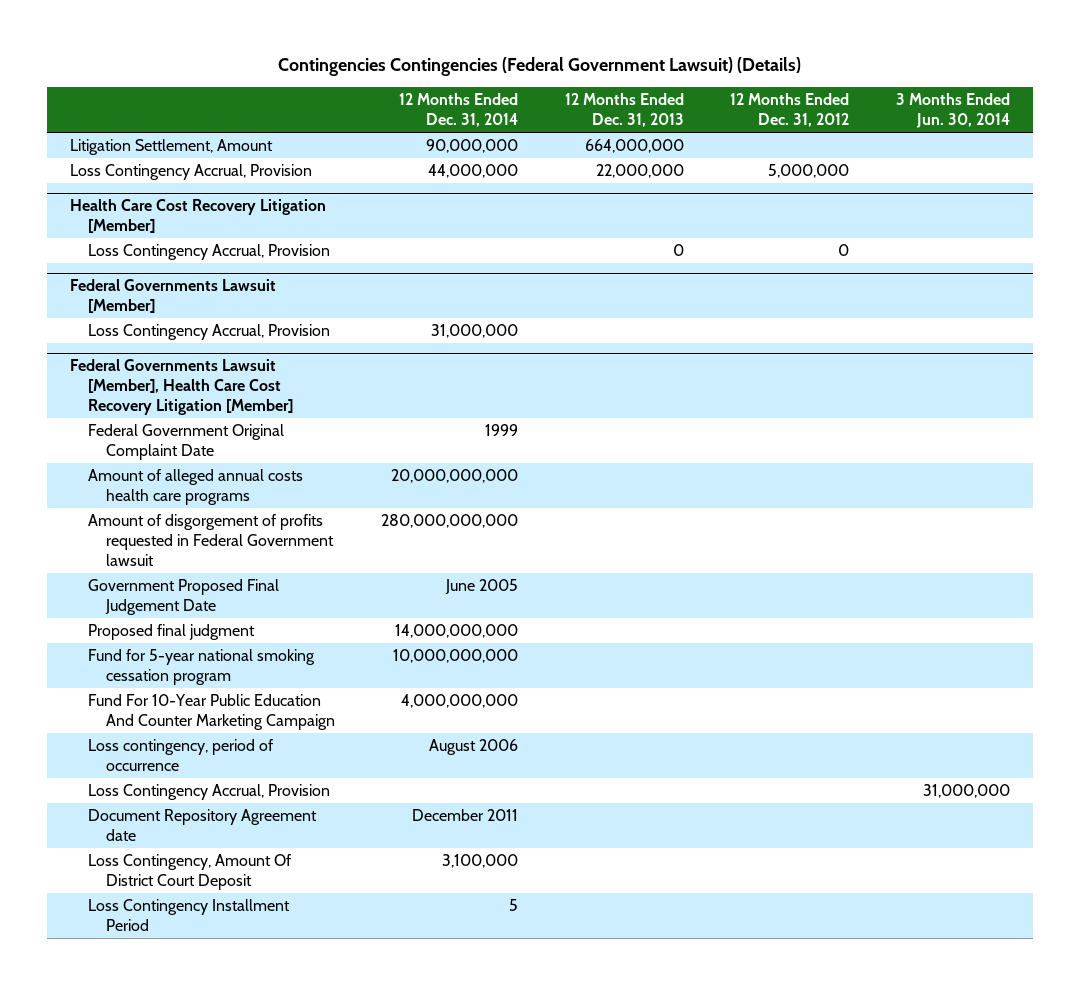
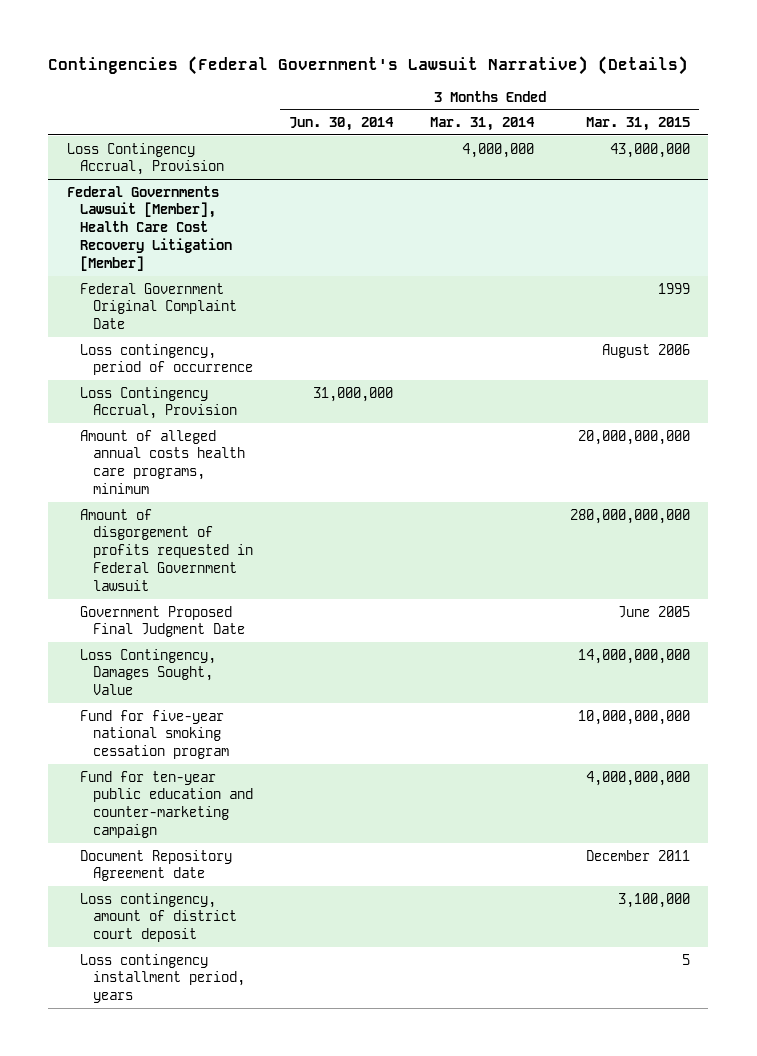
[277,57,801,77] Contingencies Contingencies (Federal Government Lawsuit) (Details) -> [48,56,689,76] Contingencies (Federal Government's Lawsuit Narrative) (Details)
[399,92,519,128] 12 Months Ended Dec. 31, 2014 -> none
[564,92,684,128] 12 Months Ended Dec. 31, 2013 -> none
[730,92,850,128] 12 Months Ended Dec. 31, 2012 -> none
none -> [429,117,535,132] Mar. 31, 2014
none -> [586,117,691,132] Mar. 31, 2015
[69,138,273,155] Litigation Settlement, Amount -> none
[69,199,326,234] Health Care Cost Recovery Litigation [Member] -> none
[87,243,330,260] Loss Contingency Accrual, Provision -> none
[69,279,276,314] Federal Governments Lawsuit [Member] -> none
[87,323,330,340] Loss Contingency Accrual, Provision -> none
[87,468,303,506] Amount of alleged annual costs health care programs -> none
[87,578,279,616] Government Proposed Final Judgement Date -> none
[87,623,255,640] Proposed final judgment -> none
[87,648,315,686] Fund for 5-year national smoking cessation program -> none
[87,693,335,731] Fund For 10-Year Public Education And Counter Marketing Campaign -> none
none -> [79,429,245,495] Amount of alleged annual costs health care programs, minimum
[87,513,334,567] Amount of disgorgement of profits requested in Federal Government lawsuit -> [79,508,253,592] Amount of disgorgement of profits requested in Federal Government lawsuit
none -> [79,605,245,638] Government Proposed Final Judgment Date
none -> [79,648,216,696] Loss Contingency, Damages Sought, Value
none -> [79,709,229,760] Fund for five-year national smoking cessation program
none -> [79,770,253,839] Fund for ten-year public education and counter-marketing campaign
[87,853,292,891] Loss Contingency, Amount Of District Court Deposit -> [79,892,237,943] Loss contingency, amount of district court deposit
[87,898,290,932] Loss Contingency Installment Period -> [79,953,245,1004] Loss contingency installment period, years

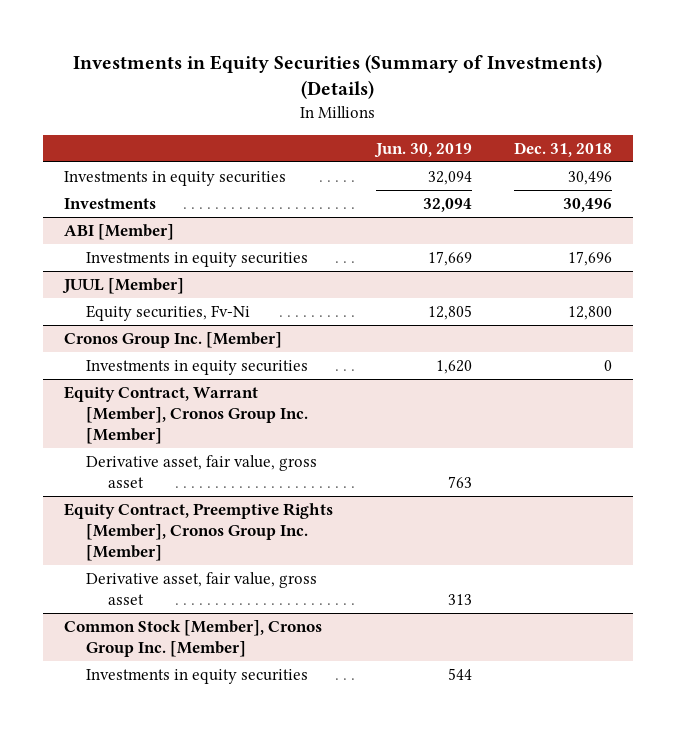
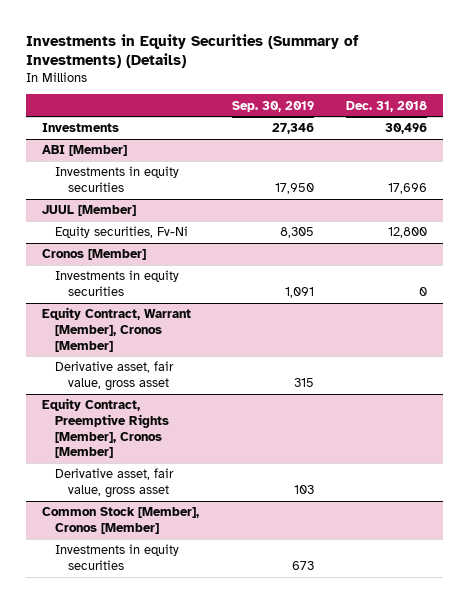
[373,142,472,158] Jun. 30, 2019 -> none
none -> [231,100,314,112] Sep. 30, 2019
[64,171,287,187] Investments in equity securities -> none
[64,332,283,349] Cronos Group Inc. [Member] -> [42,249,147,261] Cronos [Member]
[64,386,309,445] Equity Contract, Warrant [Member], Cronos Group Inc. [Member] -> [42,307,192,352] Equity Contract, Warrant [Member], Cronos [Member]
[64,503,334,562] Equity Contract, Preemptive Rights [Member], Cronos Group Inc. [Member] -> [42,398,170,459] Equity Contract, Preemptive Rights [Member], Cronos [Member]
[64,620,323,658] Common Stock [Member], Cronos Group Inc. [Member] -> [42,507,200,534] Common Stock [Member], Cronos [Member]

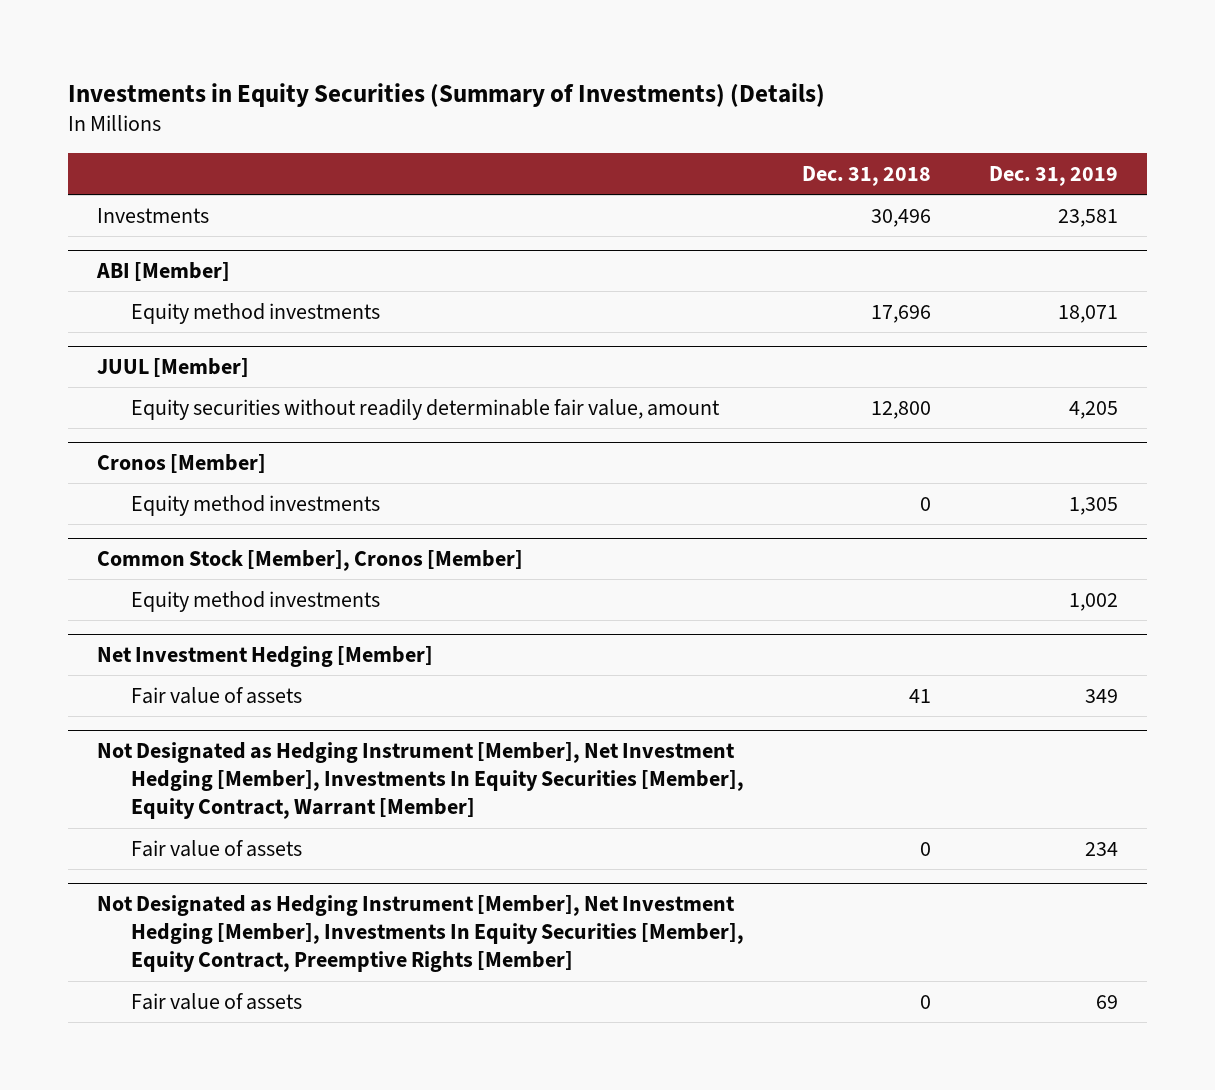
[231,100,314,112] Sep. 30, 2019 -> none
none -> [988,165,1118,186] Dec. 31, 2019
[55,166,180,192] Investments in equity securities -> [130,302,380,324] Equity method investments
[55,226,189,239] Equity securities, Fv-Ni -> [130,398,720,420] Equity securities without readily determinable fair value, amount
[42,307,192,352] Equity Contract, Warrant [Member], Cronos [Member] -> none
[55,361,175,391] Derivative asset, fair value, gross asset -> none
[42,398,170,459] Equity Contract, Preemptive Rights [Member], Cronos [Member] -> none
[55,468,175,498] Derivative asset, fair value, gross asset -> none
[55,270,180,296] Investments in equity securities -> [130,494,380,516] Equity method investments
[55,544,180,570] Investments in equity securities -> [130,590,380,612] Equity method investments
none -> [96,645,433,667] Net Investment Hedging [Member]
none -> [130,686,302,704] Fair value of assets
none -> [96,741,744,820] Not Designated as Hedging Instrument [Member], Net Investment Hedging [Member], Investments In Equity Securities [Member], Equity Contract, Warrant [Member]
none -> [130,839,302,857] Fair value of assets
none -> [96,894,744,973] Not Designated as Hedging Instrument [Member], Net Investment Hedging [Member], Investments In Equity Securities [Member], Equity Contract, Preemptive Rights [Member]
none -> [130,992,302,1010] Fair value of assets

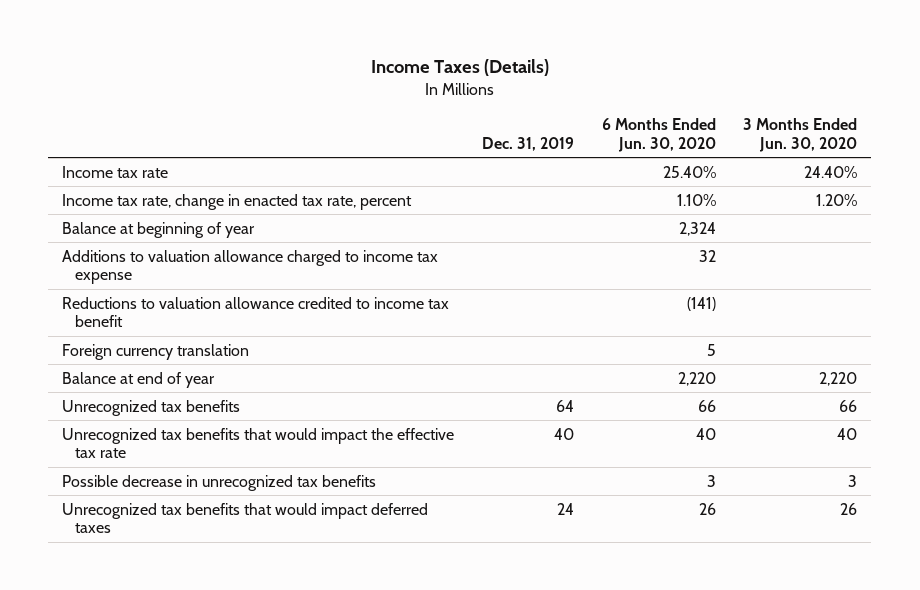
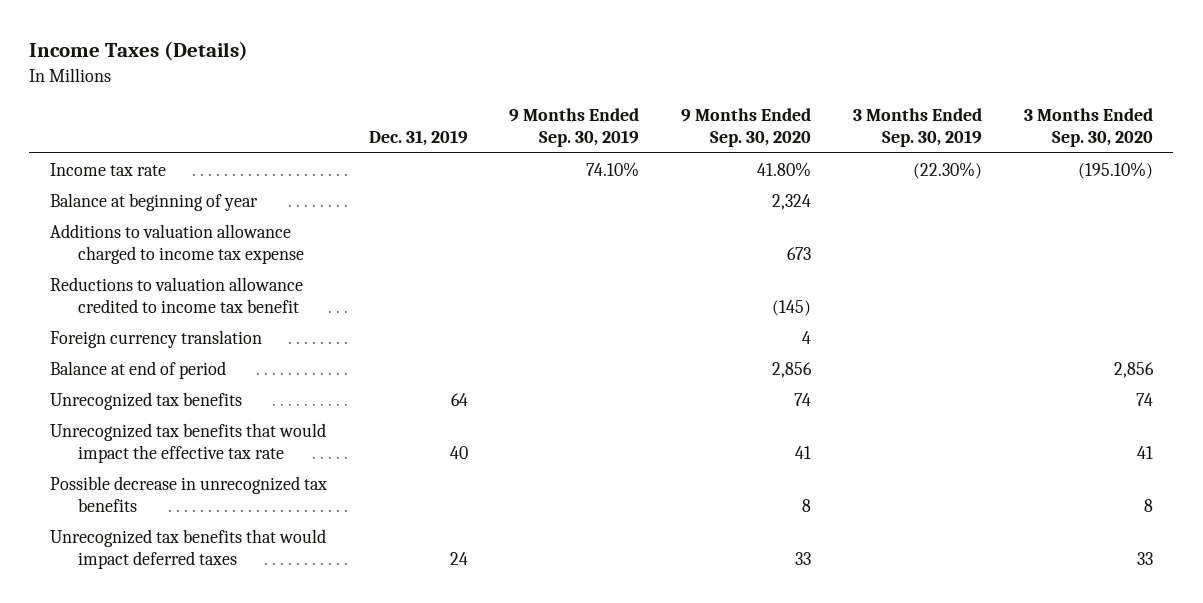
[601,118,716,152] 6 Months Ended Jun. 30, 2020 -> none
[743,118,858,152] 3 Months Ended Jun. 30, 2020 -> none
none -> [509,108,640,148] 9 Months Ended Sep. 30, 2019
none -> [681,108,812,148] 9 Months Ended Sep. 30, 2020
none -> [852,108,982,148] 3 Months Ended Sep. 30, 2019
none -> [1023,108,1153,148] 3 Months Ended Sep. 30, 2020
[62,193,413,210] Income tax rate, change in enacted tax rate, percent -> none
[62,371,216,388] Balance at end of year -> [50,360,227,379] Balance at end of period

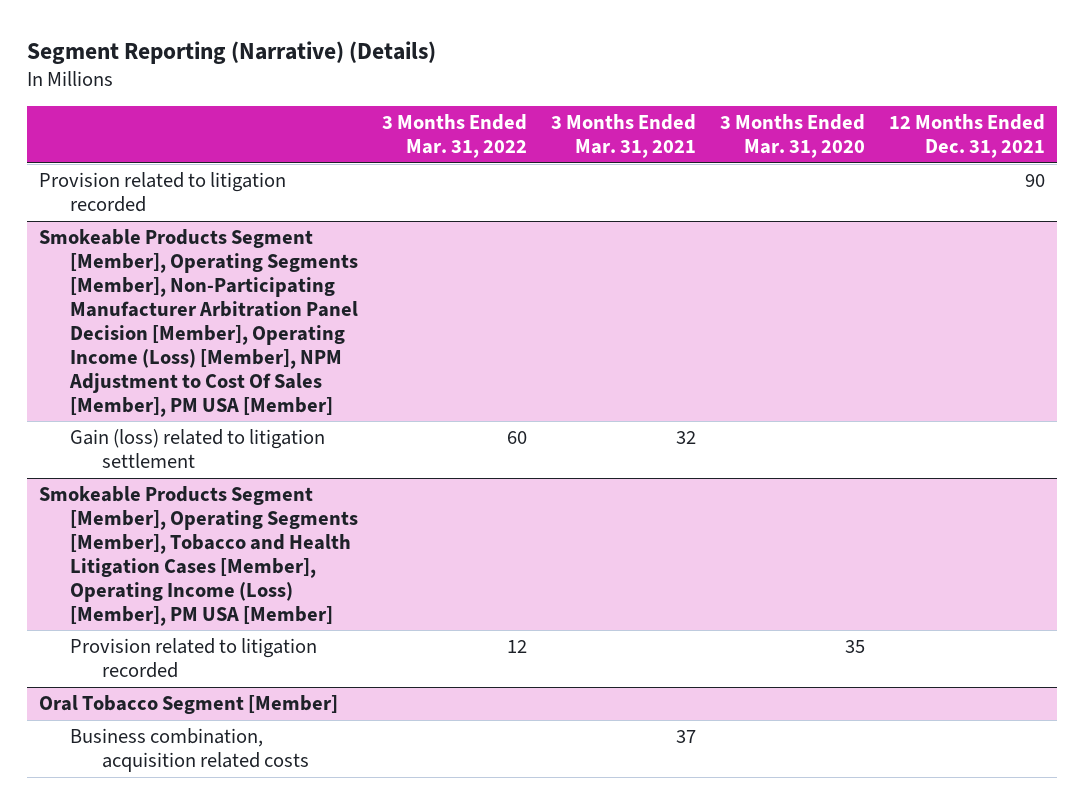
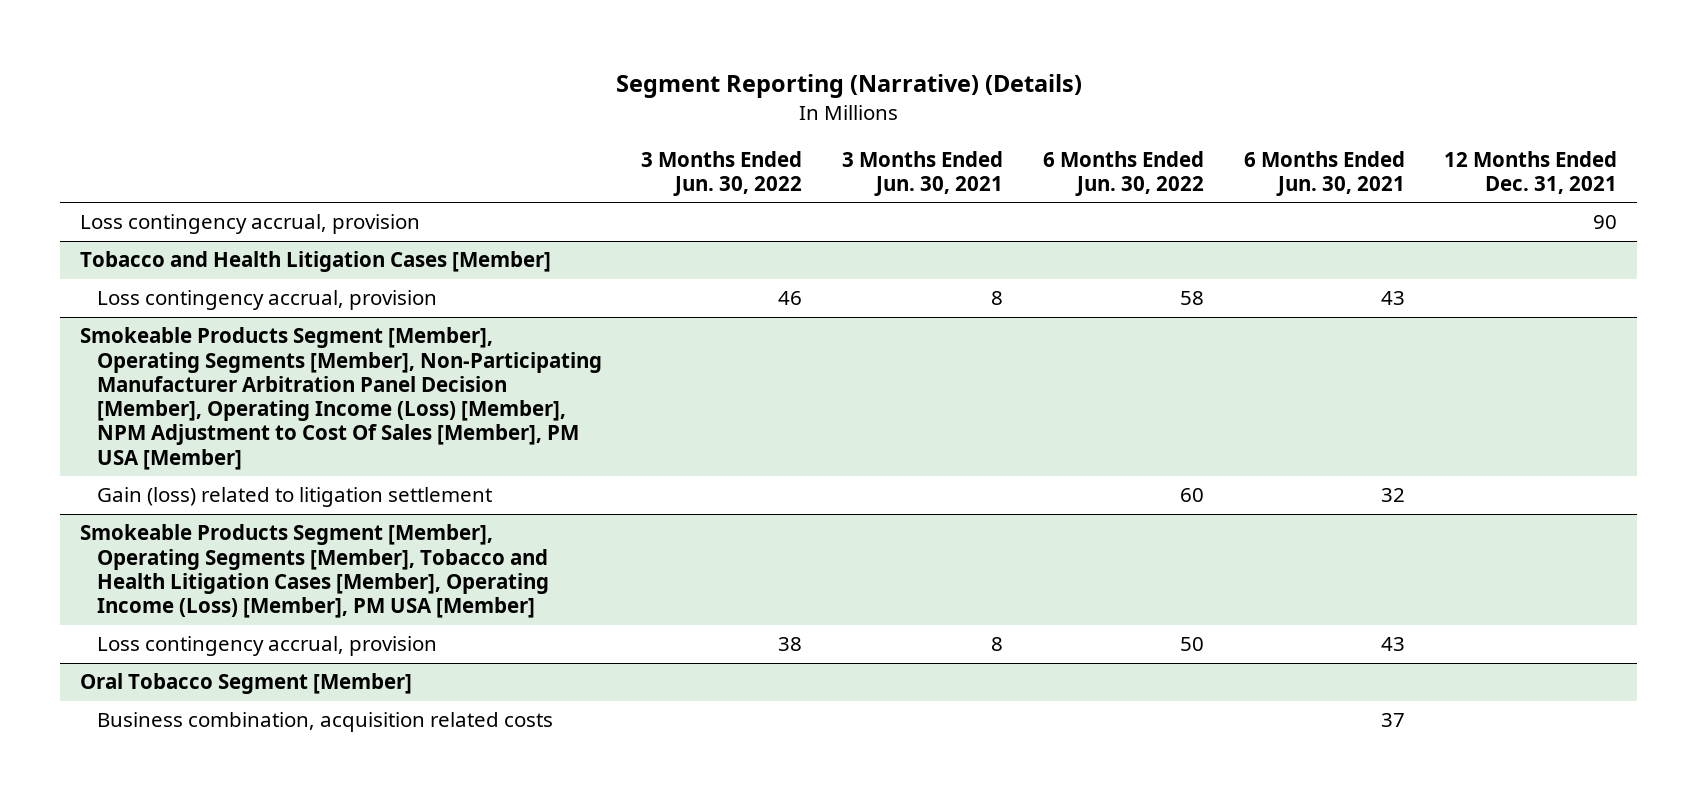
[382,114,528,159] 3 Months Ended Mar. 31, 2022 -> none
[551,114,697,159] 3 Months Ended Mar. 31, 2021 -> none
[720,114,866,159] 3 Months Ended Mar. 31, 2020 -> none
none -> [641,150,803,196] 3 Months Ended Jun. 30, 2022
none -> [842,150,1004,196] 3 Months Ended Jun. 30, 2021
none -> [1042,150,1204,196] 6 Months Ended Jun. 30, 2022
none -> [1243,150,1405,196] 6 Months Ended Jun. 30, 2021
[39,172,287,212] Provision related to litigation recorded -> [79,214,420,235] Loss contingency accrual, provision
none -> [79,251,551,273] Tobacco and Health Litigation Cases [Member]
none -> [96,290,437,311] Loss contingency accrual, provision
[70,638,318,678] Provision related to litigation recorded -> [96,636,437,657] Loss contingency accrual, provision

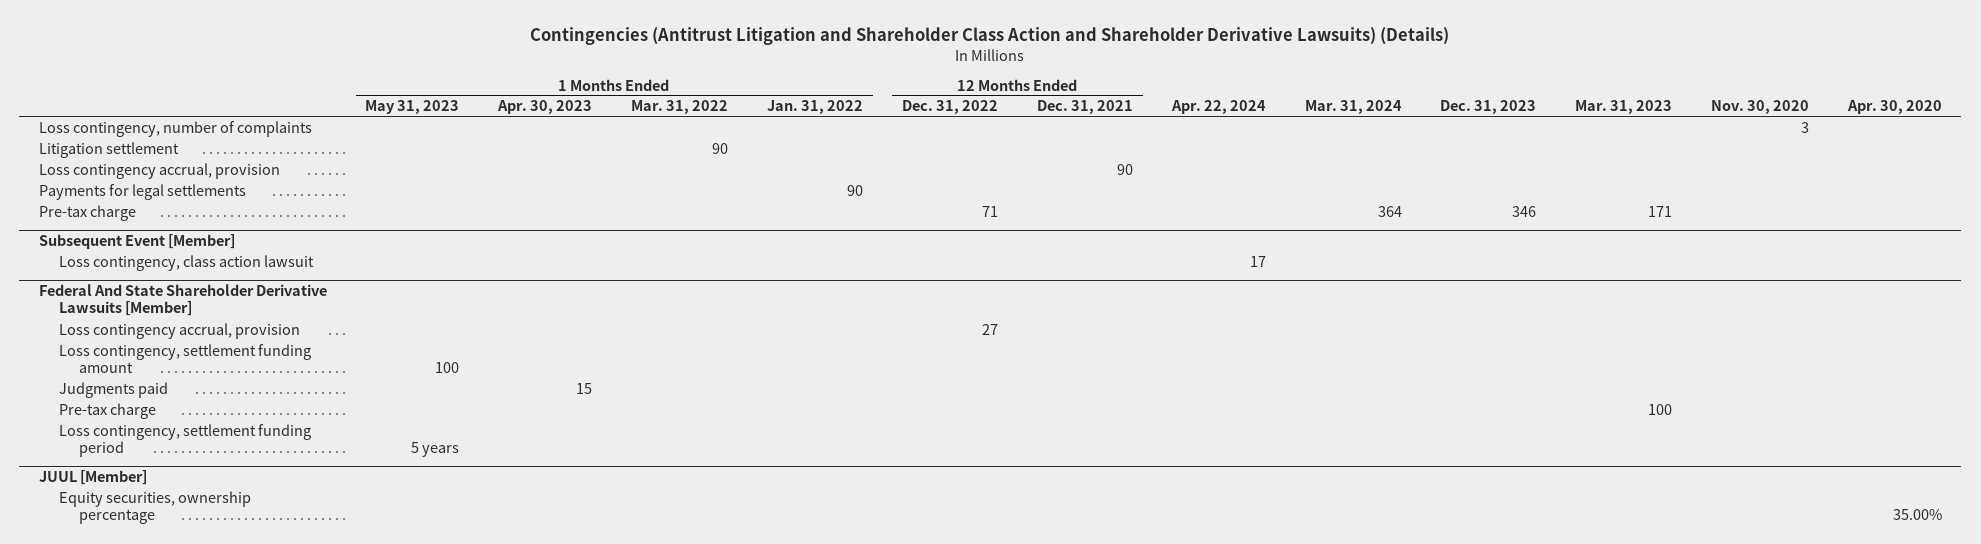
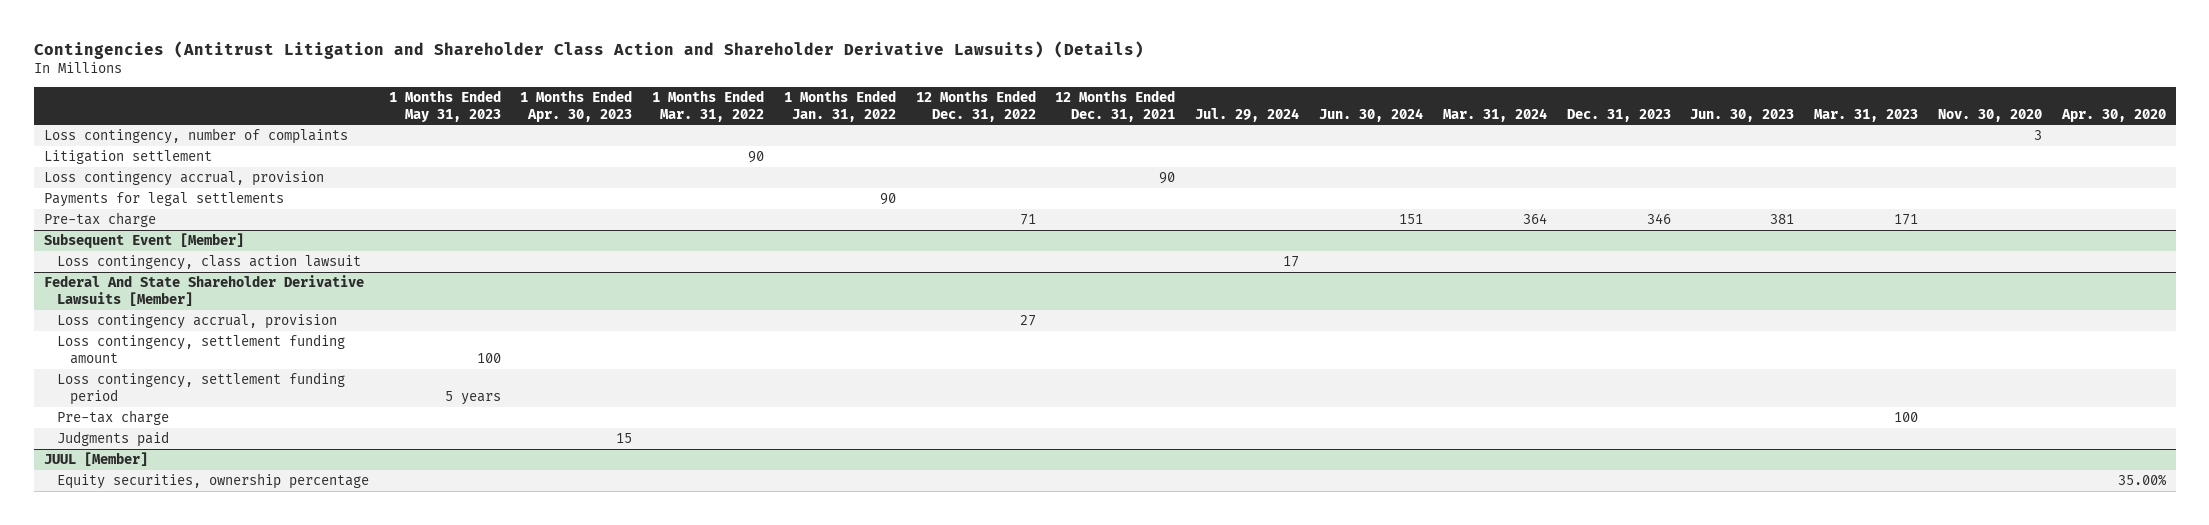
[1170,100,1266,115] Apr. 22, 2024 -> none
none -> [1195,107,1300,122] Jul. 29, 2024
none -> [1319,107,1424,122] Jun. 30, 2024
none -> [1690,108,1795,122] Jun. 30, 2023
[58,402,156,419] Pre-tax charge -> [56,410,169,426] Pre-tax charge
[58,381,168,398] Judgments paid -> [56,431,169,448] Judgments paid

